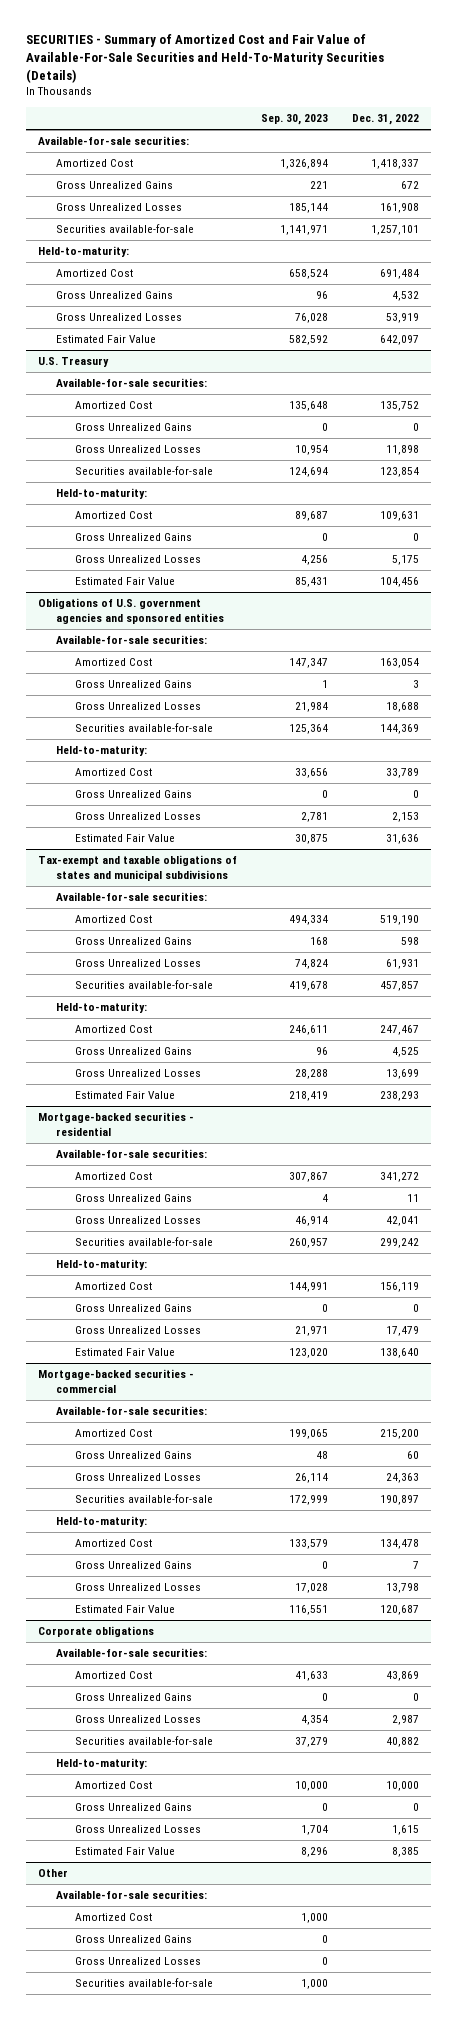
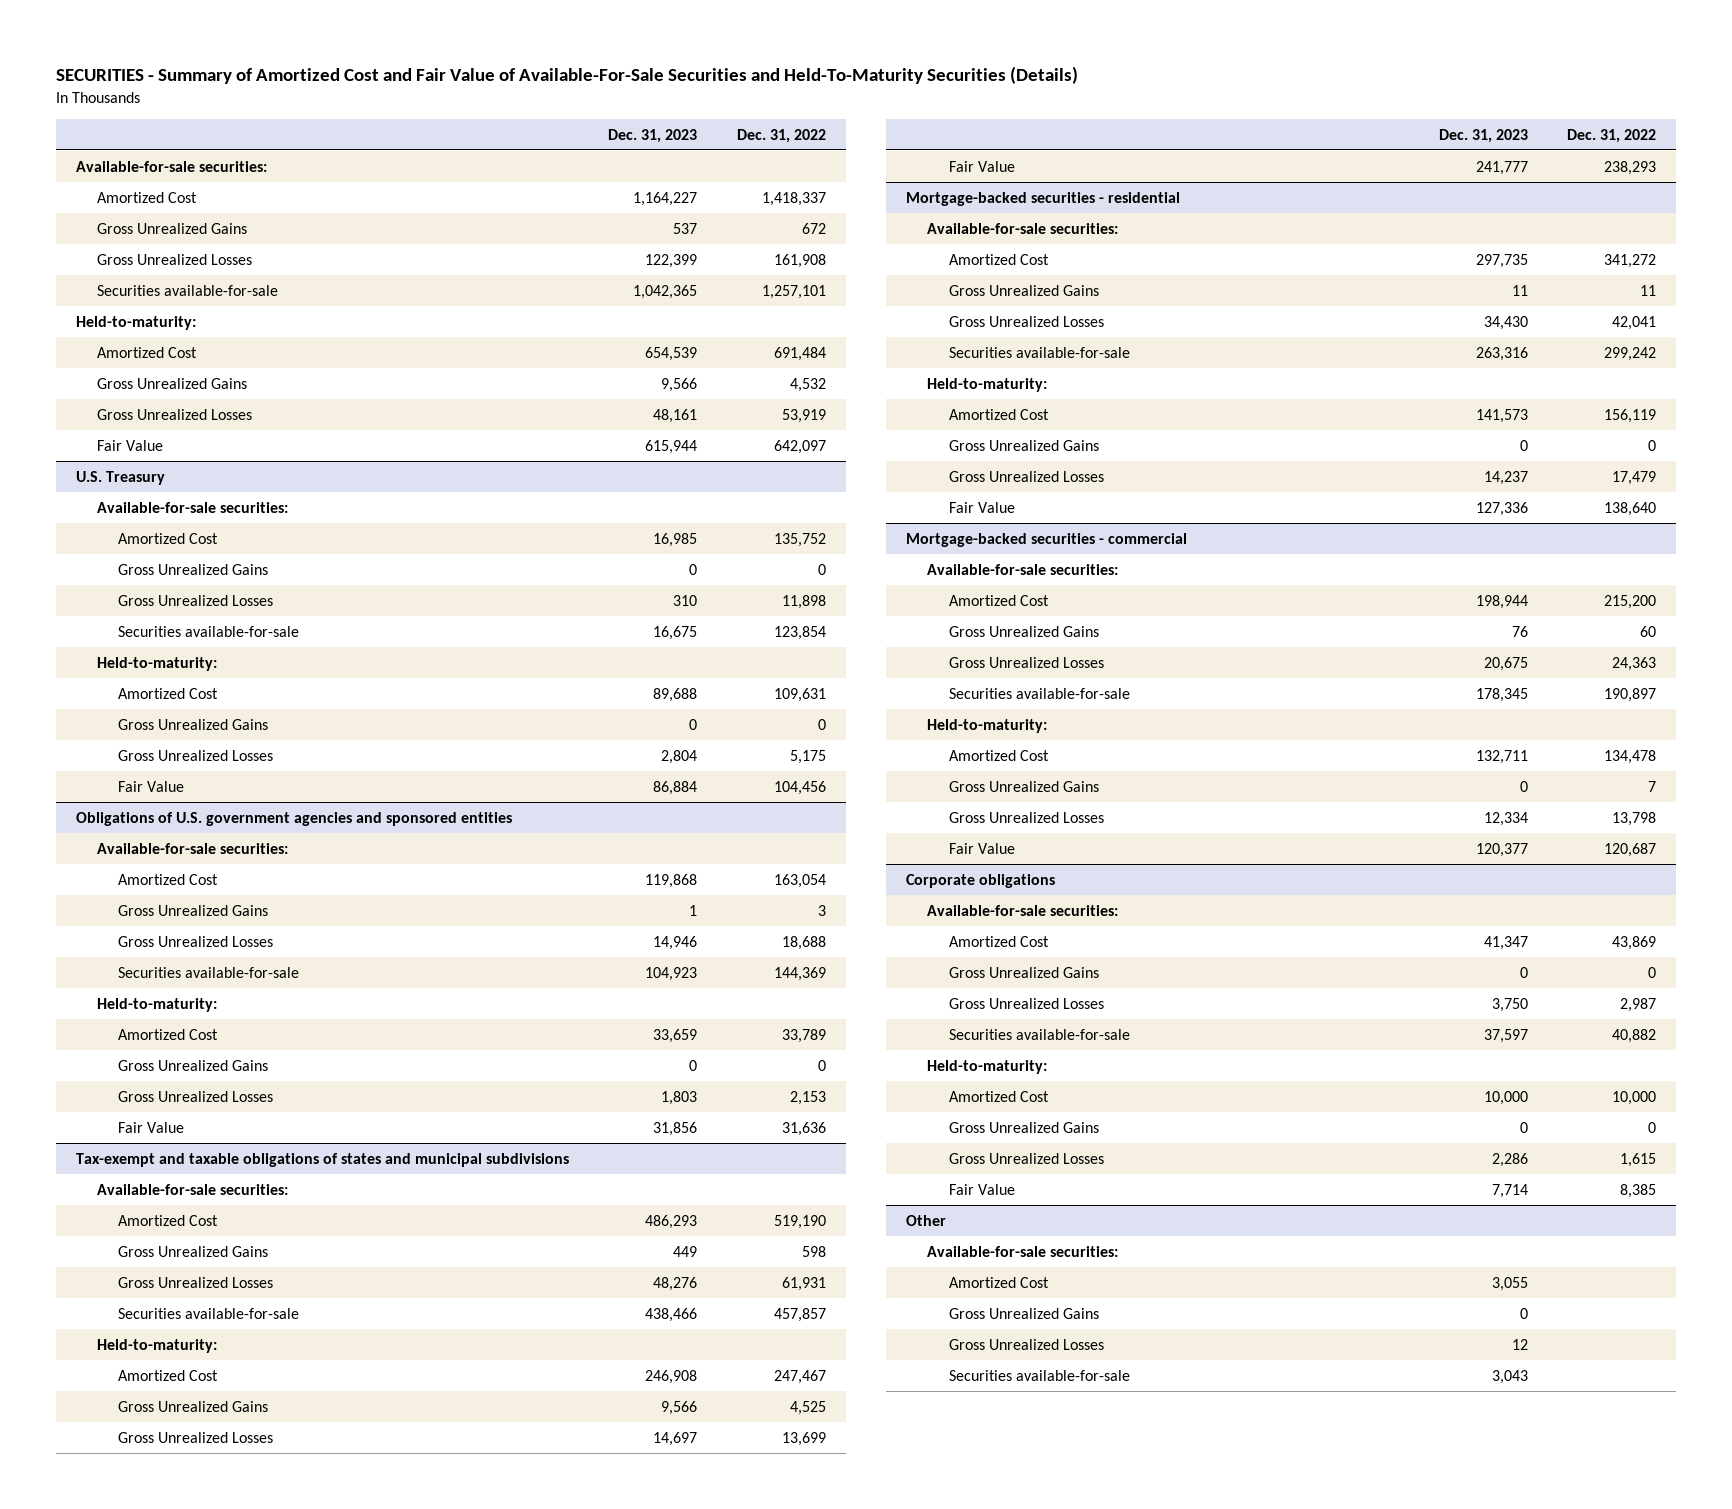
[261,114,329,126] Sep. 30, 2023 -> none
none -> [608,128,698,143] Dec. 31, 2023
[56,335,157,344] Estimated Fair Value -> [97,439,164,451] Fair Value
[74,577,175,586] Estimated Fair Value -> [118,780,185,792] Fair Value
[74,834,175,843] Estimated Fair Value -> [118,1121,185,1133] Fair Value
[74,1091,175,1100] Estimated Fair Value -> [948,160,1015,172] Fair Value
[74,1348,175,1357] Estimated Fair Value -> [948,501,1015,513] Fair Value
[74,1605,175,1614] Estimated Fair Value -> [948,842,1015,854] Fair Value
[74,1847,175,1856] Estimated Fair Value -> [948,1183,1015,1195] Fair Value

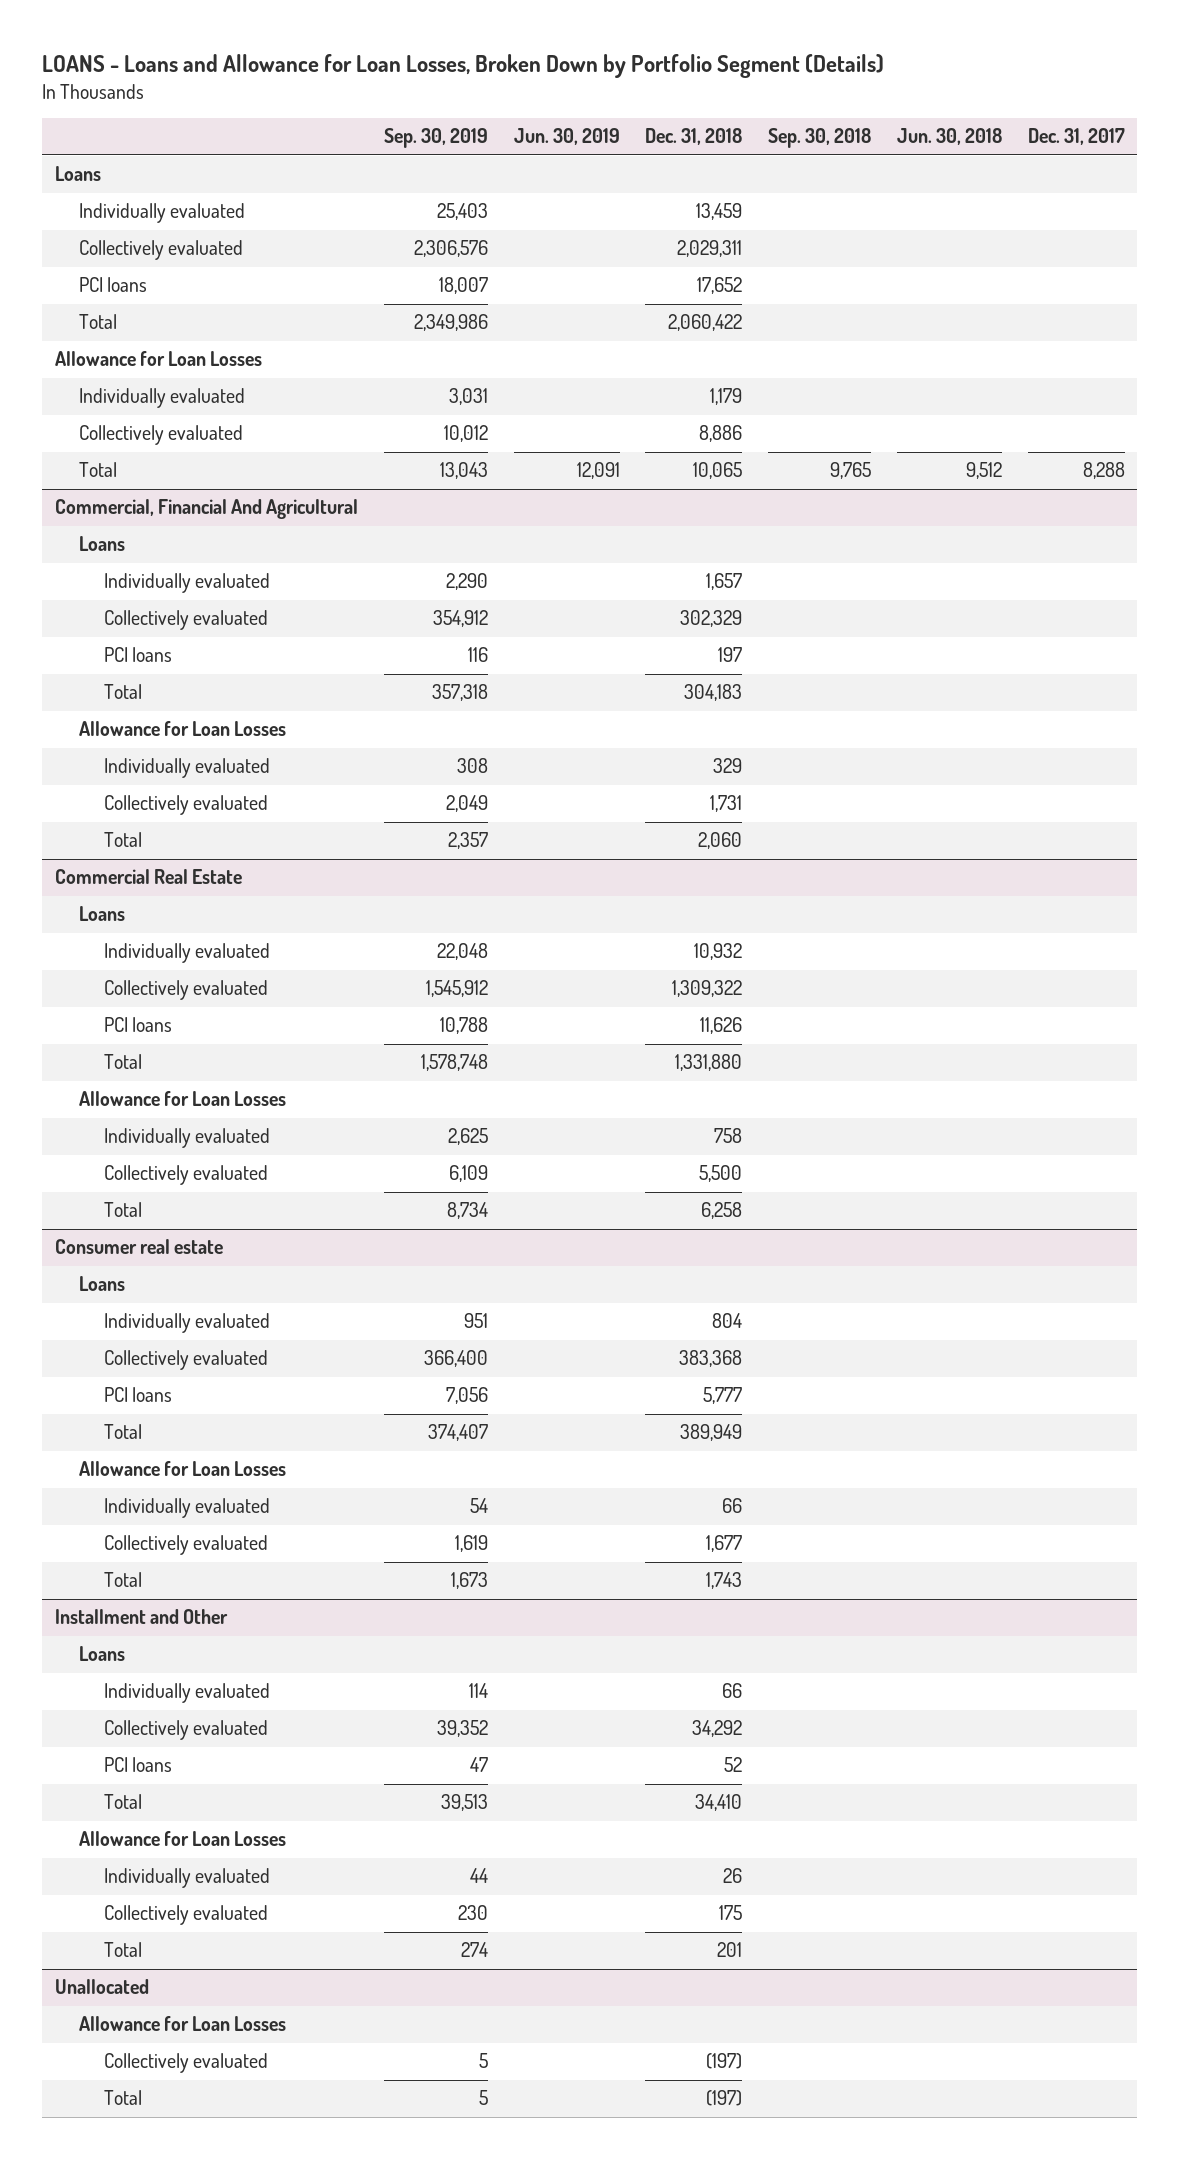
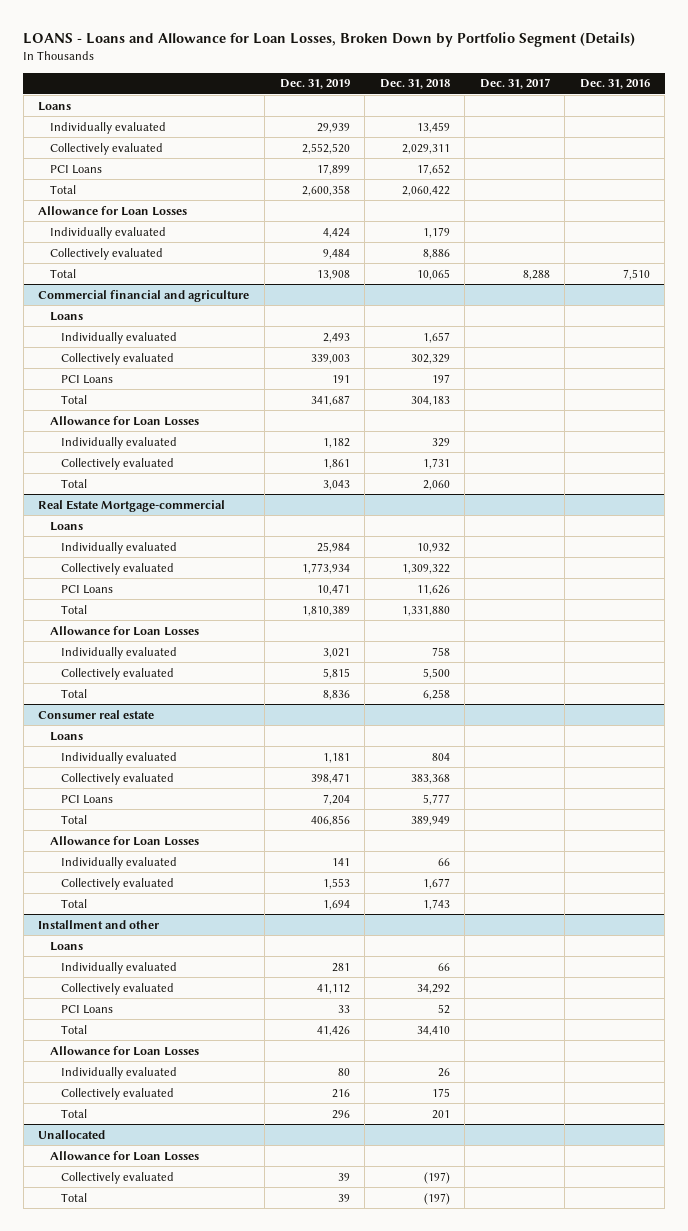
[383,128,488,149] Sep. 30, 2019 -> none
[513,128,620,146] Jun. 30, 2019 -> none
[768,128,872,149] Sep. 30, 2018 -> none
[896,128,1002,146] Jun. 30, 2018 -> none
none -> [279,79,350,90] Dec. 31, 2019
none -> [579,79,650,90] Dec. 31, 2016
[79,277,148,293] PCI loans -> [49,164,102,174] PCI Loans
[55,499,359,520] Commercial, Financial And Agricultural -> [38,289,250,302] Commercial financial and agriculture
[103,647,172,663] PCI loans -> [60,374,113,384] PCI Loans
[55,869,243,885] Commercial Real Estate -> [38,499,226,512] Real Estate Mortgage-commercial
[103,1017,172,1033] PCI loans -> [60,584,113,594] PCI Loans
[103,1387,172,1403] PCI loans -> [60,794,113,804] PCI Loans
[55,1609,229,1625] Installment and Other -> [38,919,160,929] Installment and other
[103,1757,172,1773] PCI loans -> [60,1004,113,1014] PCI Loans

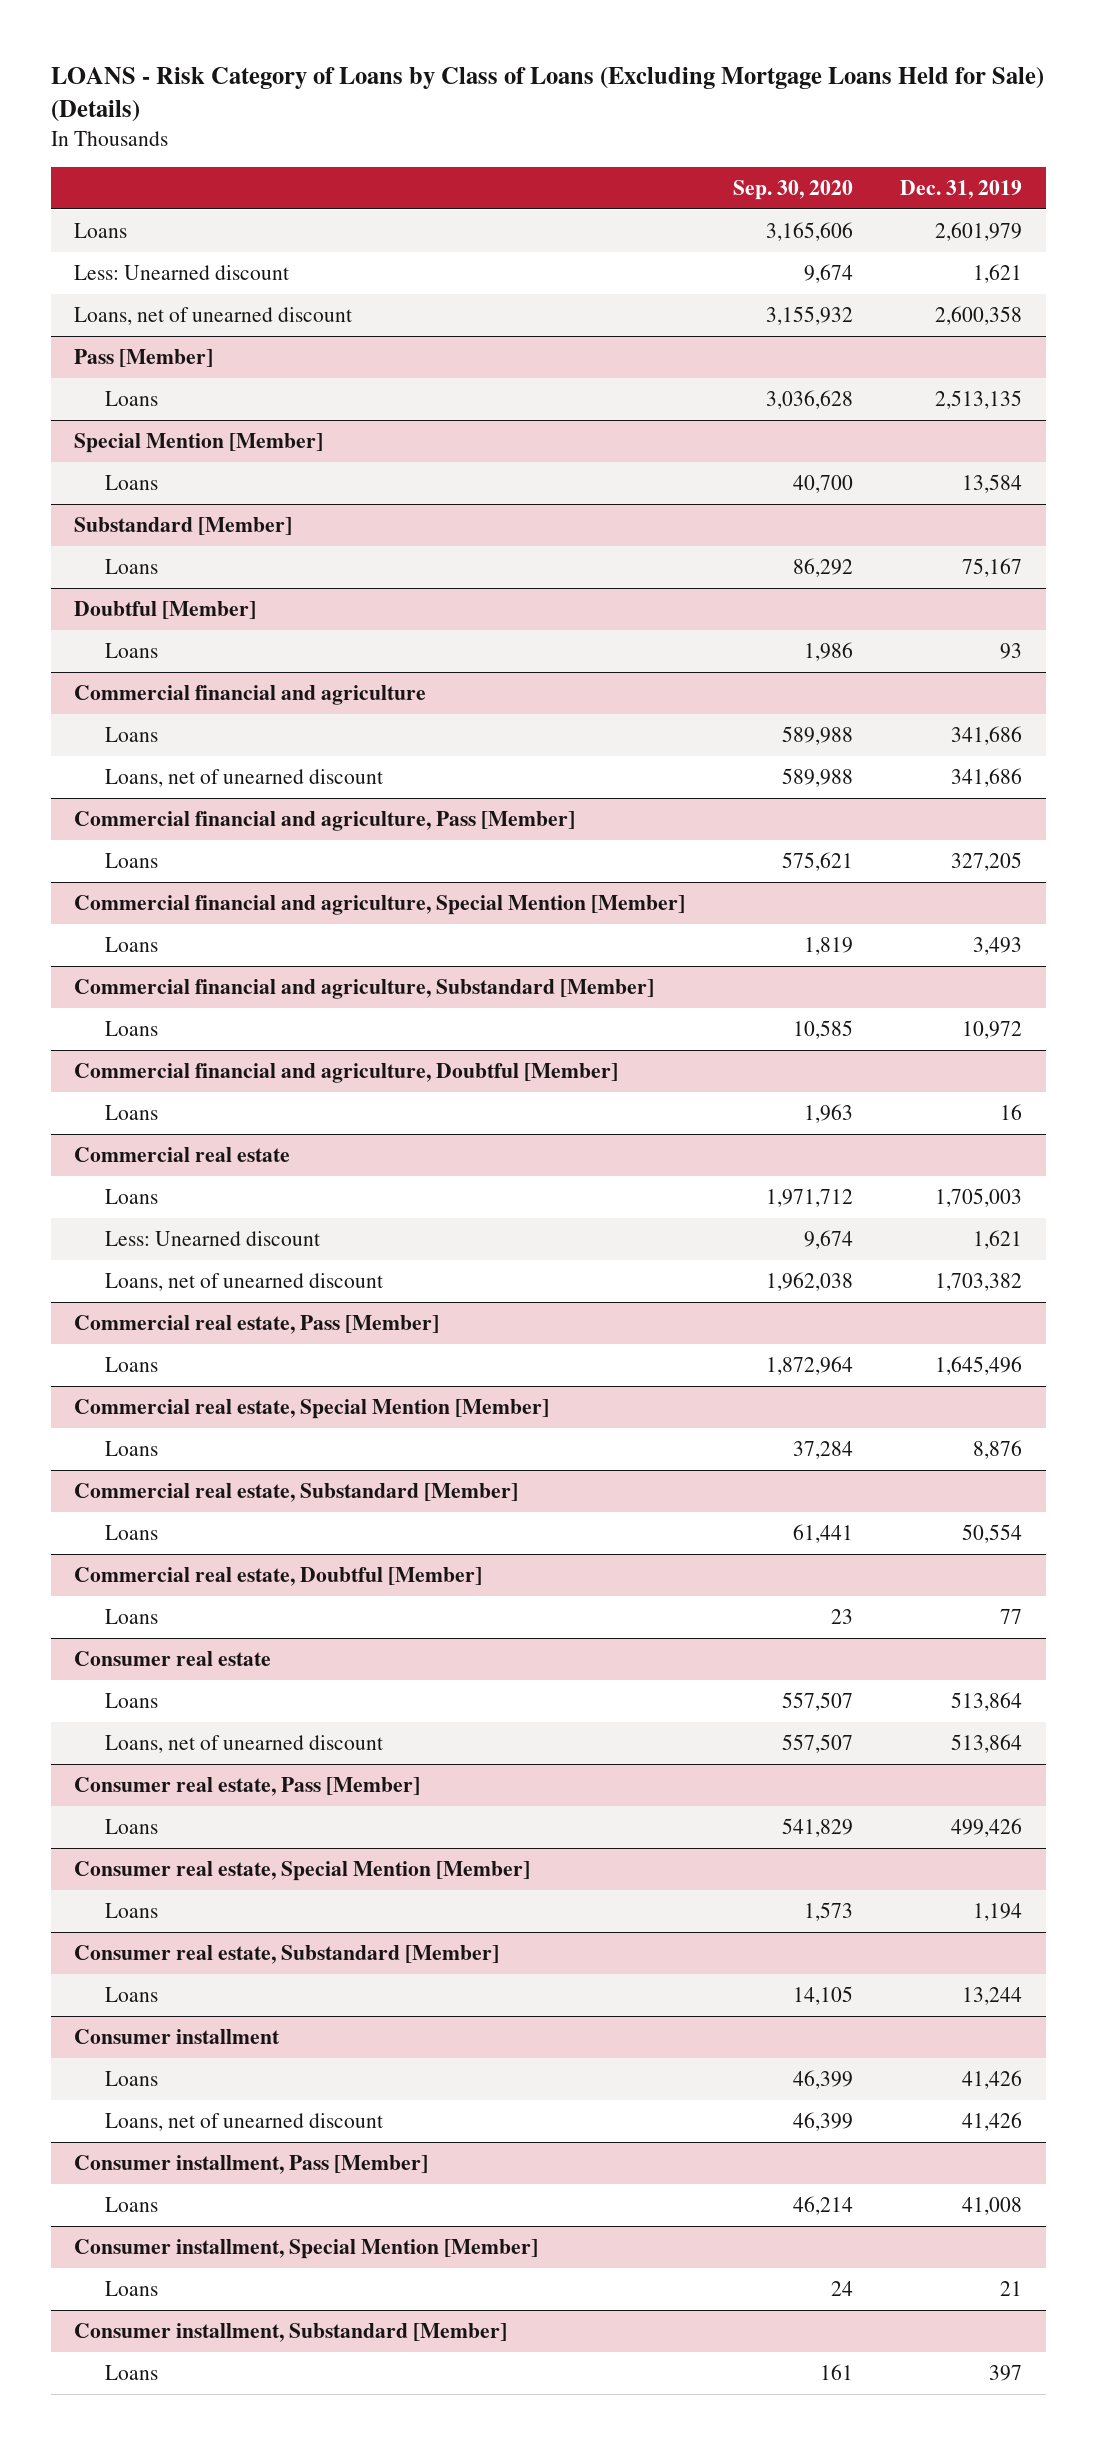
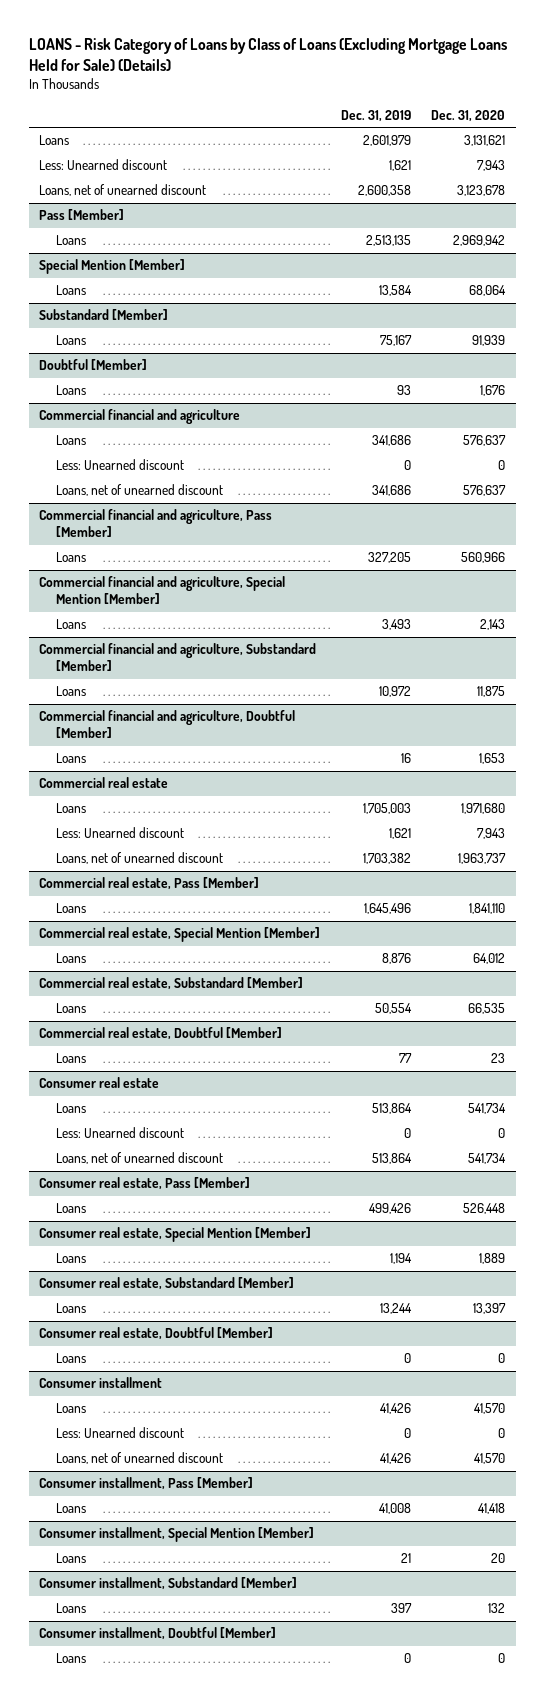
[732,179,853,200] Sep. 30, 2020 -> none
none -> [431,109,506,122] Dec. 31, 2020
none -> [55,459,184,471] Less: Unearned discount
none -> [55,1127,184,1139] Less: Unearned discount
none -> [39,1327,274,1341] Consumer real estate, Doubtful [Member]
none -> [55,1353,86,1364] Loans
none -> [55,1427,184,1439] Less: Unearned discount
none -> [39,1627,277,1641] Consumer installment, Doubtful [Member]
none -> [55,1653,86,1664] Loans

